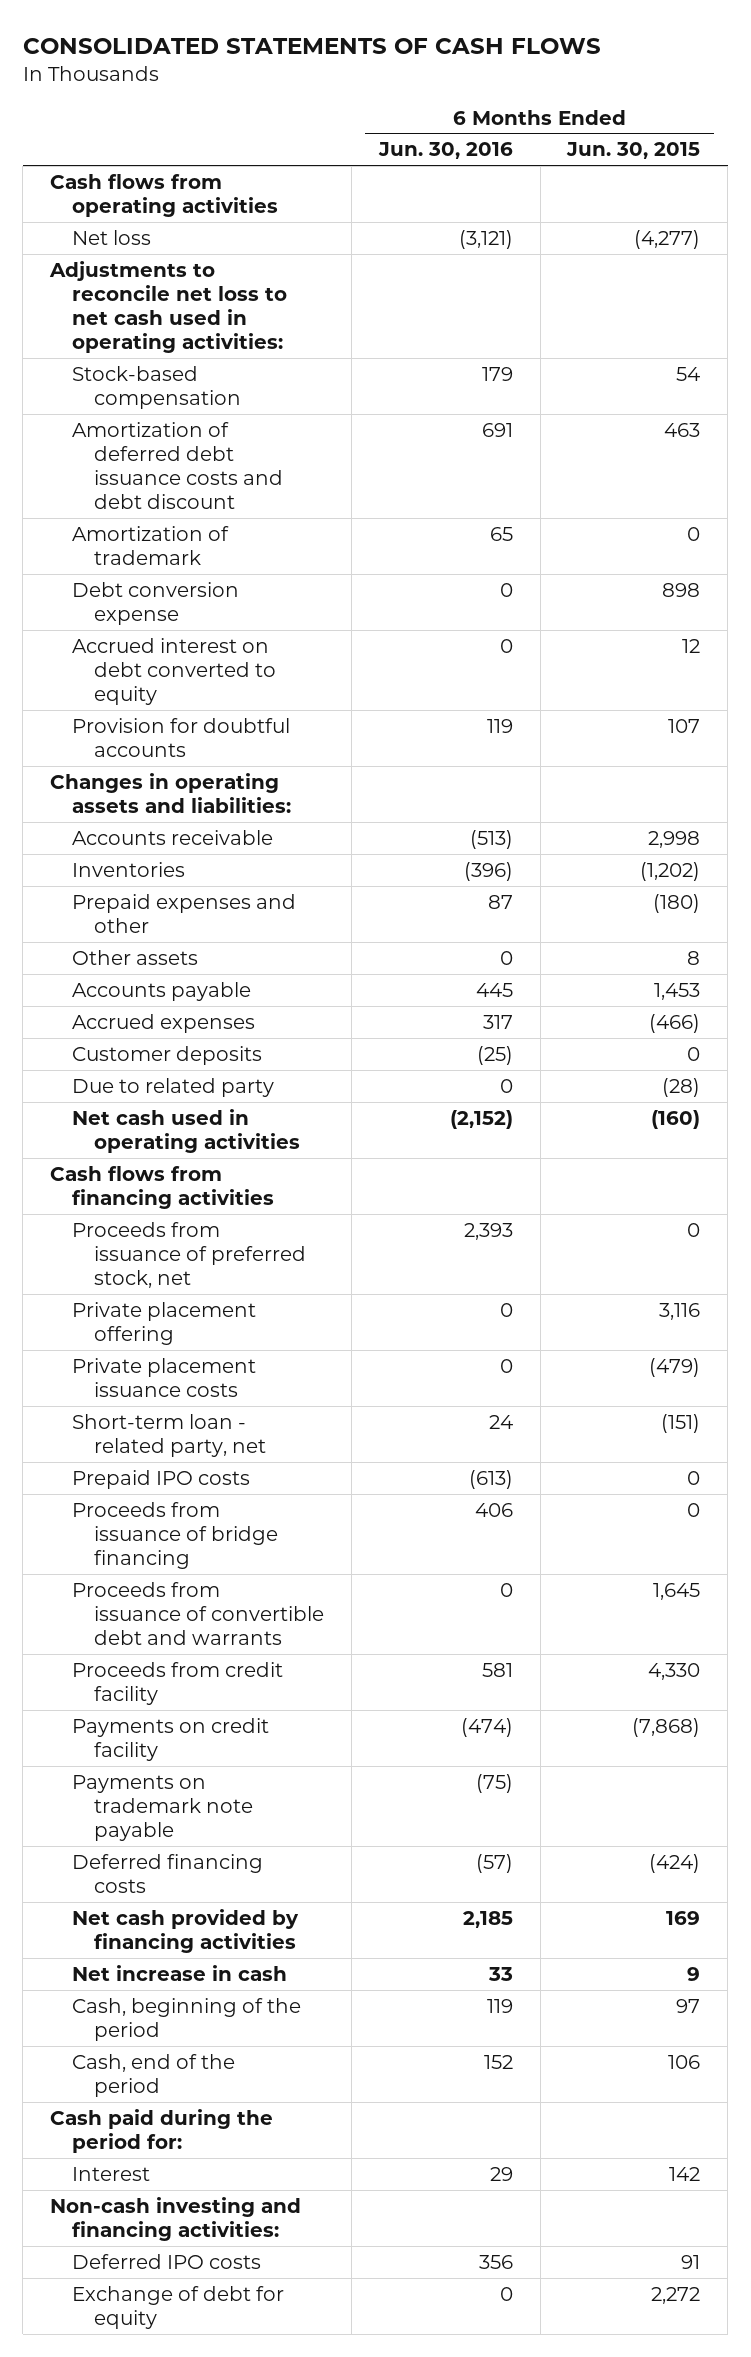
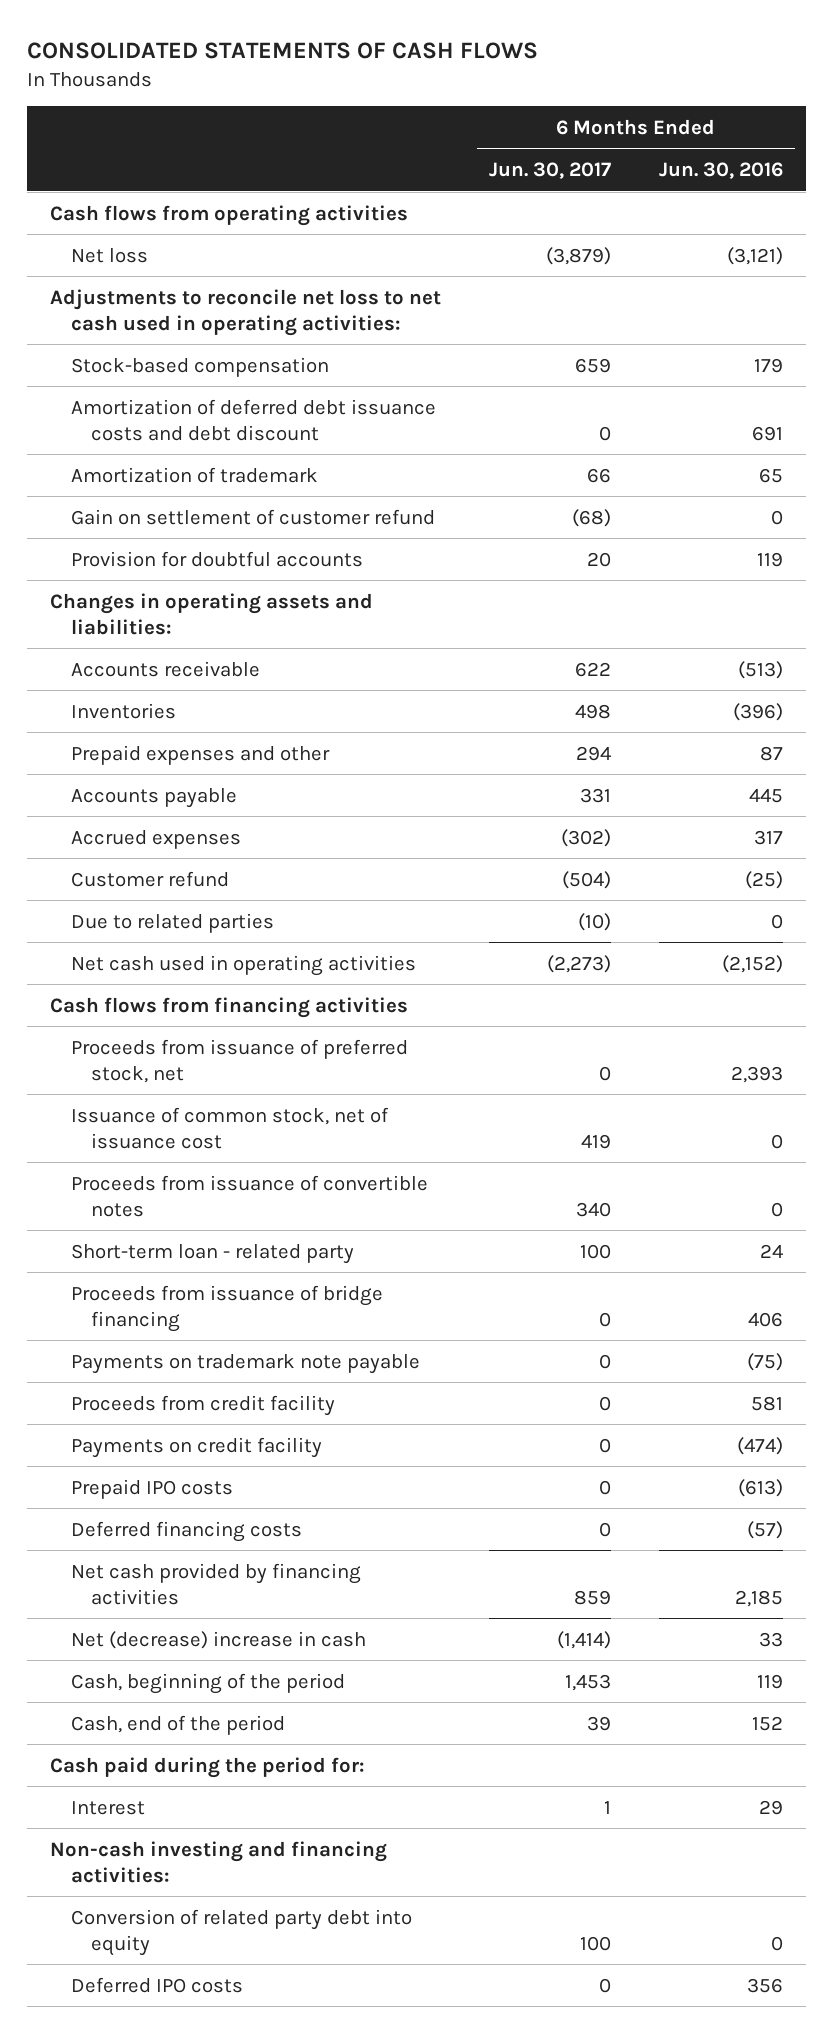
[566,142,701,160] Jun. 30, 2015 -> none
none -> [488,161,611,179] Jun. 30, 2017
[72,581,240,626] Debt conversion expense -> none
[72,637,277,706] Accrued interest on debt converted to equity -> none
none -> [70,508,435,525] Gain on settlement of customer refund
[72,949,199,965] Other assets -> none
[72,1045,263,1065] Customer deposits -> [70,870,229,887] Customer refund
[72,1077,275,1097] Due to related party -> [70,912,274,933] Due to related parties
[72,1301,257,1346] Private placement offering -> none
[72,1357,257,1398] Private placement issuance costs -> none
none -> [70,1106,389,1149] Issuance of common stock, net of issuance cost
none -> [70,1174,428,1217] Proceeds from issuance of convertible notes
[72,1413,267,1458] Short-term loan - related party, net -> [70,1243,354,1264] Short-term loan - related party
[72,1581,325,1646] Proceeds from issuance of convertible debt and warrants -> none
[72,1774,254,1842] Payments on trademark note payable -> [70,1353,420,1374] Payments on trademark note payable
[72,1469,251,1489] Prepaid IPO costs -> [70,1478,233,1499] Prepaid IPO costs
[72,1964,288,1981] Net increase in cash -> [70,1630,366,1649] Net (decrease) increase in cash
none -> [70,1908,412,1956] Conversion of related party debt into equity
[72,2285,285,2330] Exchange of debt for equity -> none

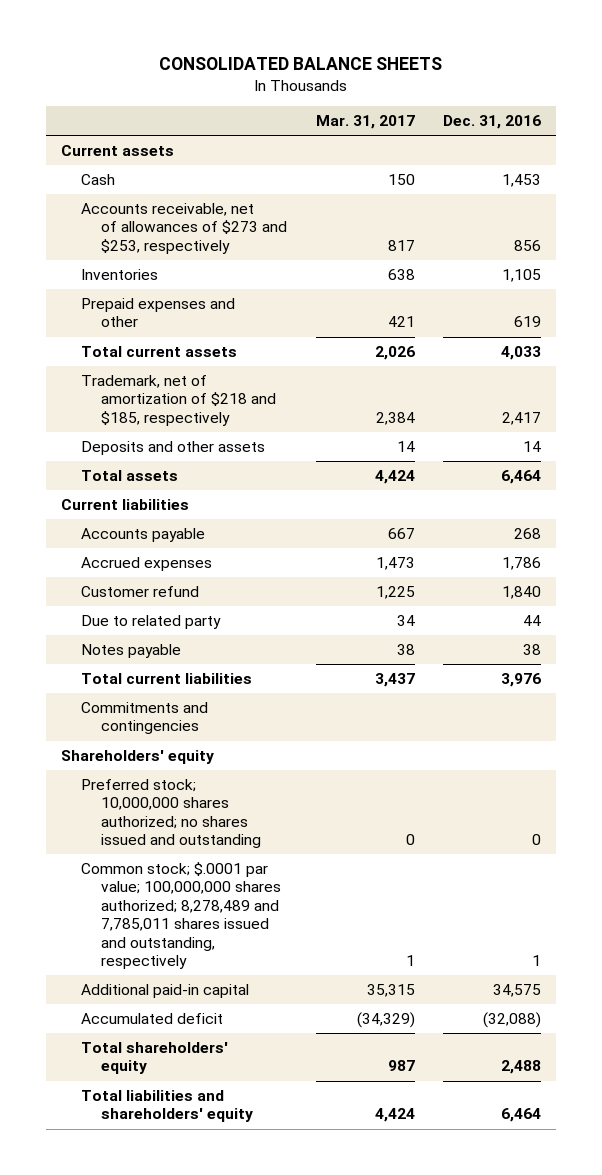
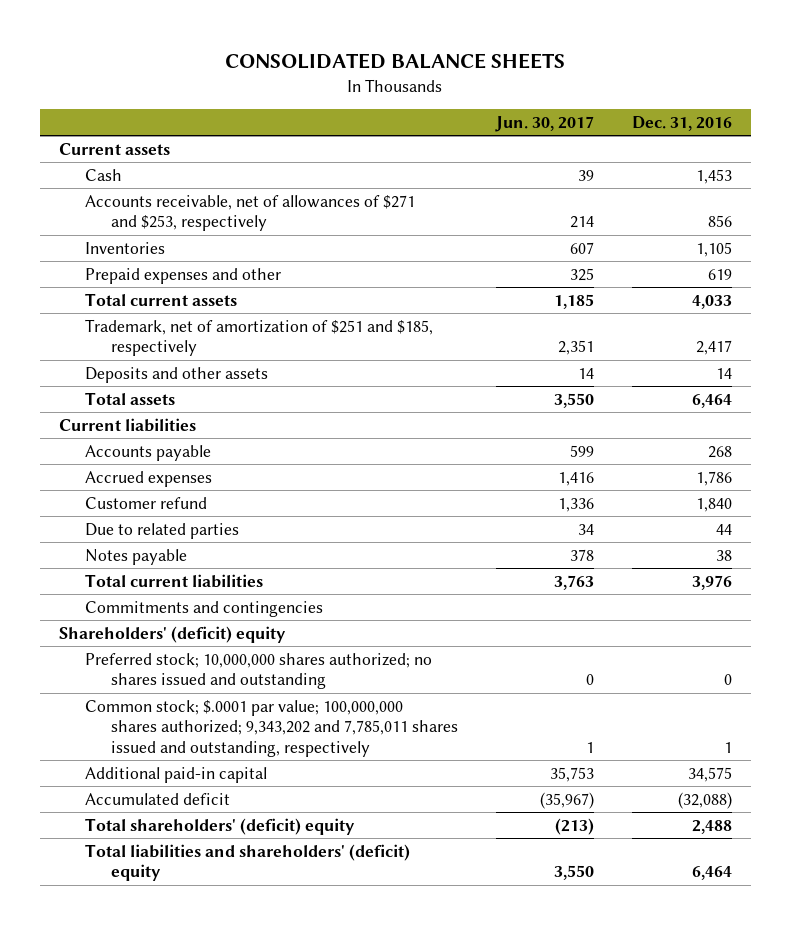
[315,114,415,129] Mar. 31, 2017 -> none
none -> [494,116,594,133] Jun. 30, 2017
[80,203,287,254] Accounts receivable, net of allowances of $273 and $253, respectively -> [84,194,415,232] Accounts receivable, net of allowances of $271 and $253, respectively
[80,375,276,426] Trademark, net of amortization of $218 and $185, respectively -> [84,318,433,357] Trademark, net of amortization of $251 and $185, respectively
[80,615,221,630] Due to related party -> [84,522,239,539] Due to related parties
[60,750,214,765] Shareholders' equity -> [59,625,287,643] Shareholders' (deficit) equity
[80,862,281,969] Common stock; $.0001 par value; 100,000,000 shares authorized; 8,278,489 and 7,785,011 shares issued and outstanding, respectively -> [84,699,458,757] Common stock; $.0001 par value; 100,000,000 shares authorized; 9,343,202 and 7,785,011 shares issued and outstanding, respectively
[80,1042,228,1075] Total shareholders' equity -> [84,817,355,835] Total shareholders' (deficit) equity
[80,1090,253,1123] Total liabilities and shareholders' equity -> [84,843,410,882] Total liabilities and shareholders' (deficit) equity

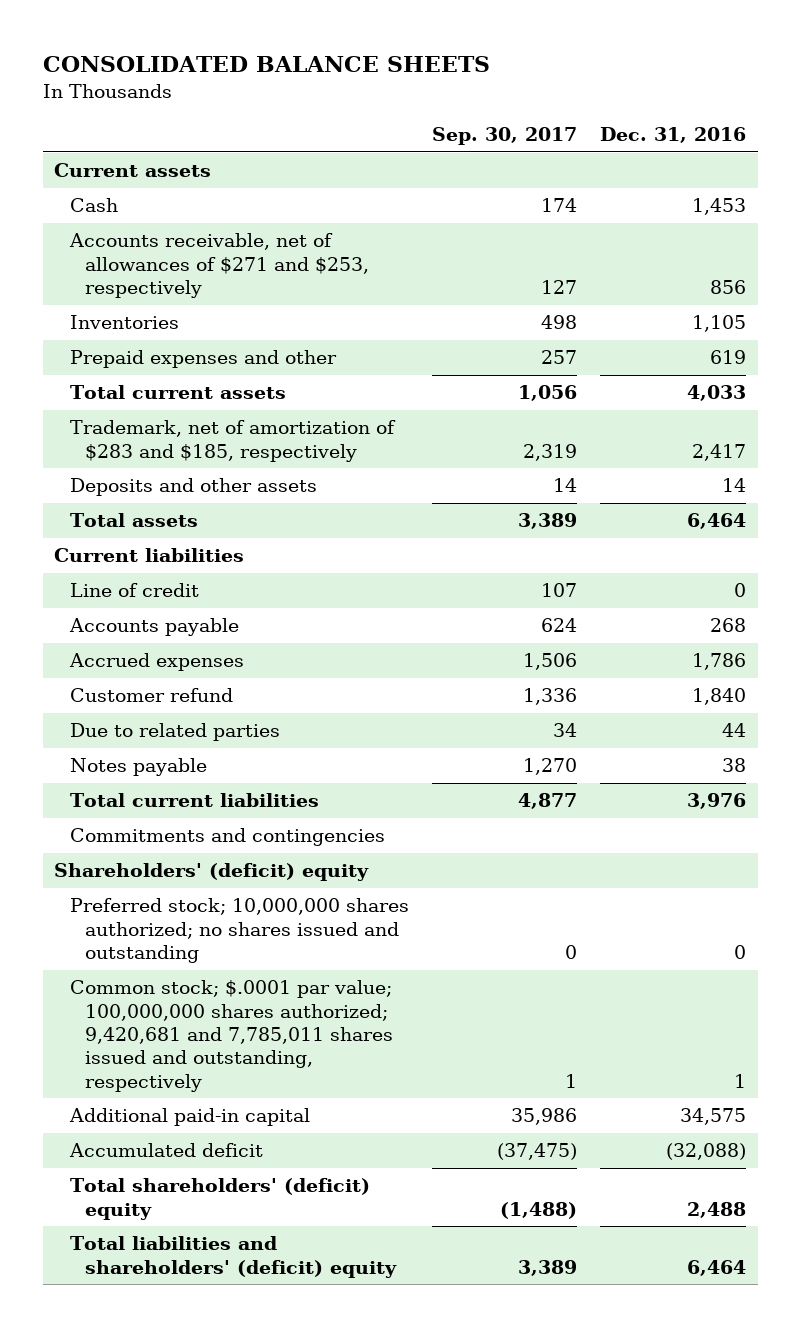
[494,116,594,133] Jun. 30, 2017 -> none
none -> [431,127,577,146] Sep. 30, 2017
[84,318,433,357] Trademark, net of amortization of $251 and $185, respectively -> [69,420,396,462] Trademark, net of amortization of $283 and $185, respectively
none -> [69,583,199,598] Line of credit
[84,699,458,757] Common stock; $.0001 par value; 100,000,000 shares authorized; 9,343,202 and 7,785,011 shares issued and outstanding, respectively -> [69,980,393,1092] Common stock; $.0001 par value; 100,000,000 shares authorized; 9,420,681 and 7,785,011 shares issued and outstanding, respectively

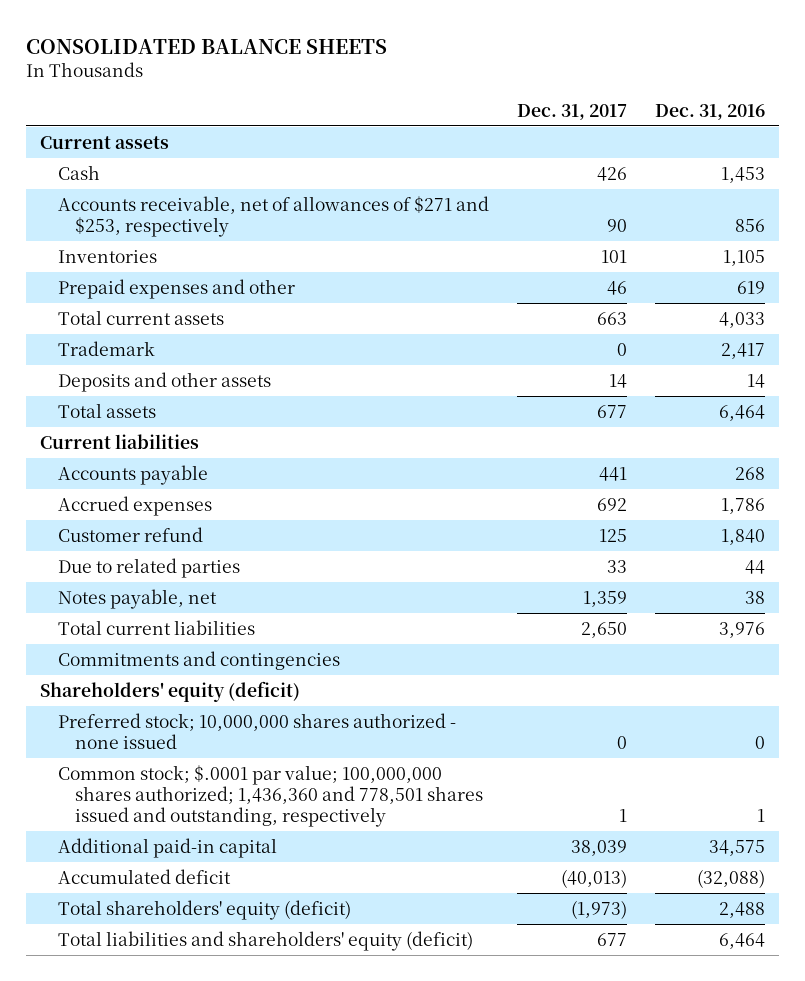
[431,127,577,146] Sep. 30, 2017 -> none
none -> [516,103,627,120] Dec. 31, 2017
[69,420,396,462] Trademark, net of amortization of $283 and $185, respectively -> [57,341,155,357] Trademark
[69,583,199,598] Line of credit -> none
[69,758,207,777] Notes payable -> [57,589,217,610] Notes payable, net
[54,863,370,882] Shareholders' (deficit) equity -> [40,681,301,703] Shareholders' equity (deficit)
[69,898,409,964] Preferred stock; 10,000,000 shares authorized; no shares issued and outstanding -> [57,713,456,749] Preferred stock; 10,000,000 shares authorized - none issued
[69,980,393,1092] Common stock; $.0001 par value; 100,000,000 shares authorized; 9,420,681 and 7,785,011 shares issued and outstanding, respectively -> [57,765,483,827] Common stock; $.0001 par value; 100,000,000 shares authorized; 1,436,360 and 778,501 shares issued and outstanding, respectively
[69,1178,370,1220] Total shareholders' (deficit) equity -> [57,900,351,921] Total shareholders' equity (deficit)
[69,1236,397,1278] Total liabilities and shareholders' (deficit) equity -> [57,931,473,952] Total liabilities and shareholders' equity (deficit)

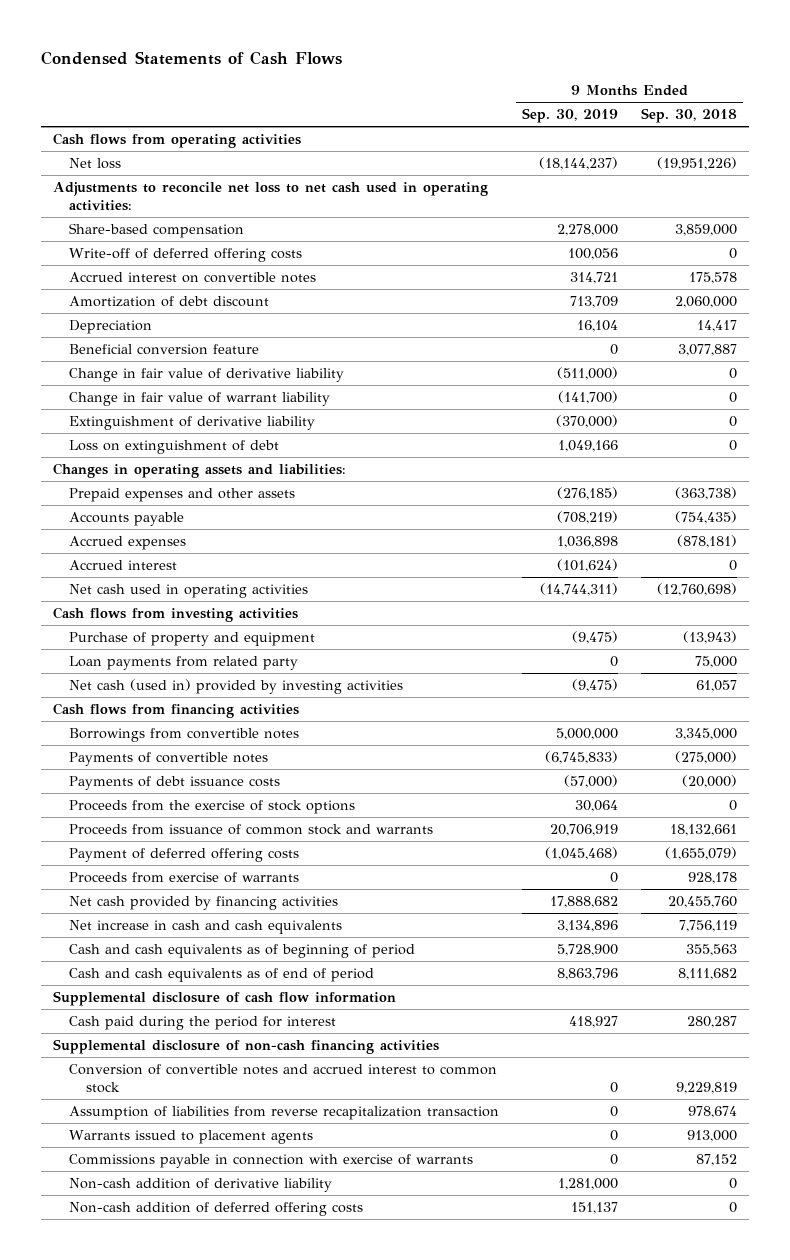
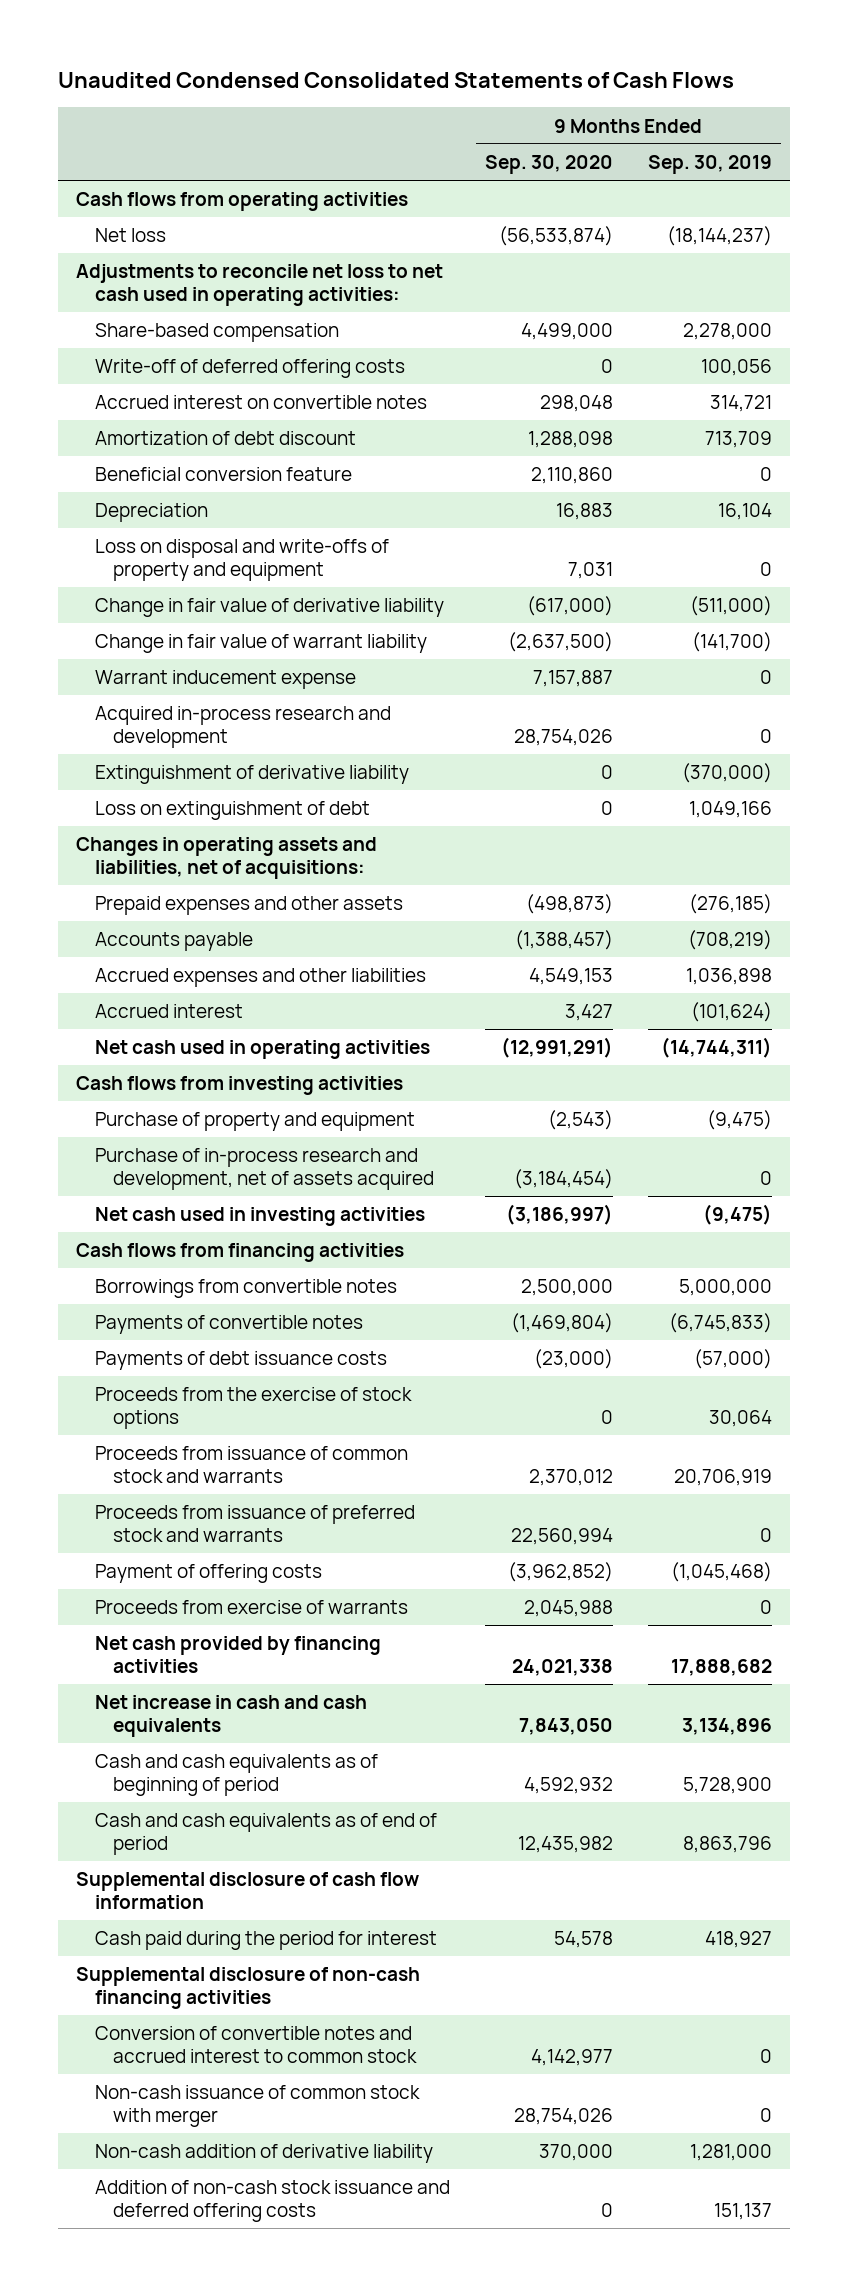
[40,50,342,65] Condensed Statements of Cash Flows -> [58,72,735,89] Unaudited Condensed Consolidated Statements of Cash Flows
[641,108,738,124] Sep. 30, 2018 -> none
none -> [484,155,613,175] Sep. 30, 2020
[69,320,153,335] Depreciation -> [94,503,208,523] Depreciation
none -> [94,539,389,581] Loss on disposal and write-offs of property and equipment
none -> [94,670,356,690] Warrant inducement expense
none -> [94,706,391,748] Acquired in-process research and development
[52,463,346,479] Changes in operating assets and liabilities: -> [76,837,378,879] Changes in operating assets and liabilities, net of acquisitions:
[69,536,187,551] Accrued expenses -> [94,968,426,988] Accrued expenses and other liabilities
[69,656,299,671] Loan payments from related party -> none
none -> [94,1148,434,1190] Purchase of in-process research and development, net of assets acquired
[69,679,404,695] Net cash (used in) provided by investing activities -> [94,1207,425,1227] Net cash used in investing activities
none -> [94,1505,415,1542] Proceeds from issuance of preferred stock and warrants
[69,848,300,863] Payment of deferred offering costs -> [94,1564,322,1584] Payment of offering costs
[69,1106,500,1121] Assumption of liabilities from reverse recapitalization transaction -> none
[69,1130,314,1145] Warrants issued to placement agents -> none
[69,1154,474,1169] Commissions payable in connection with exercise of warrants -> none
none -> [94,2085,420,2127] Non-cash issuance of common stock with merger
[69,1202,364,1217] Non-cash addition of deferred offering costs -> [94,2180,450,2222] Addition of non-cash stock issuance and deferred offering costs

